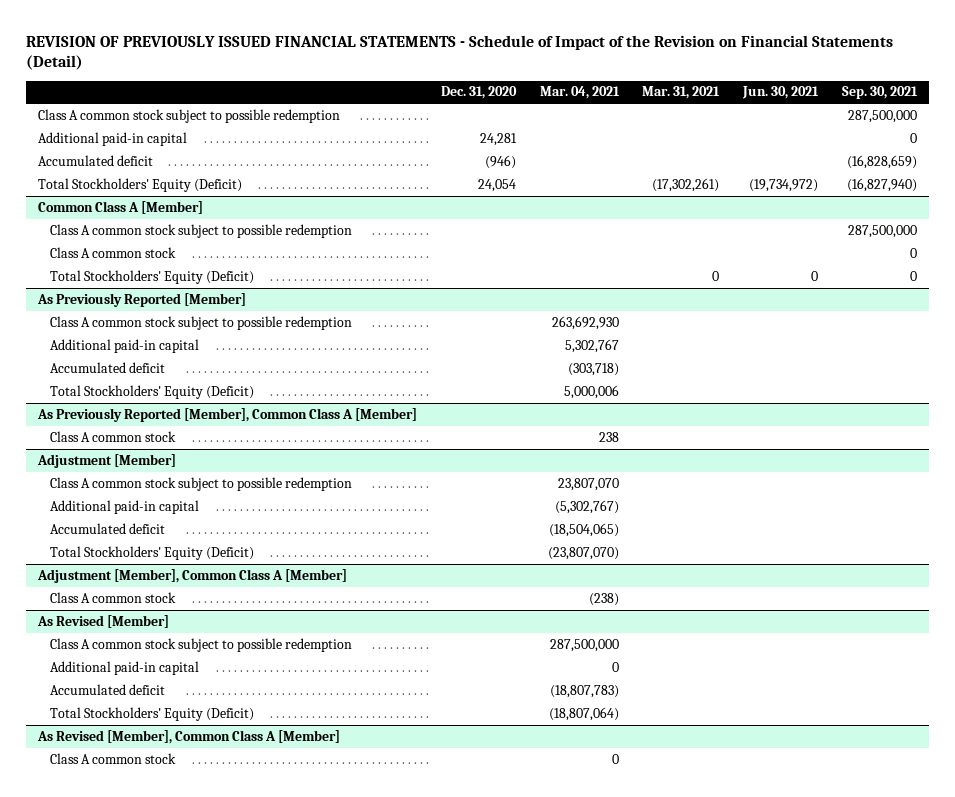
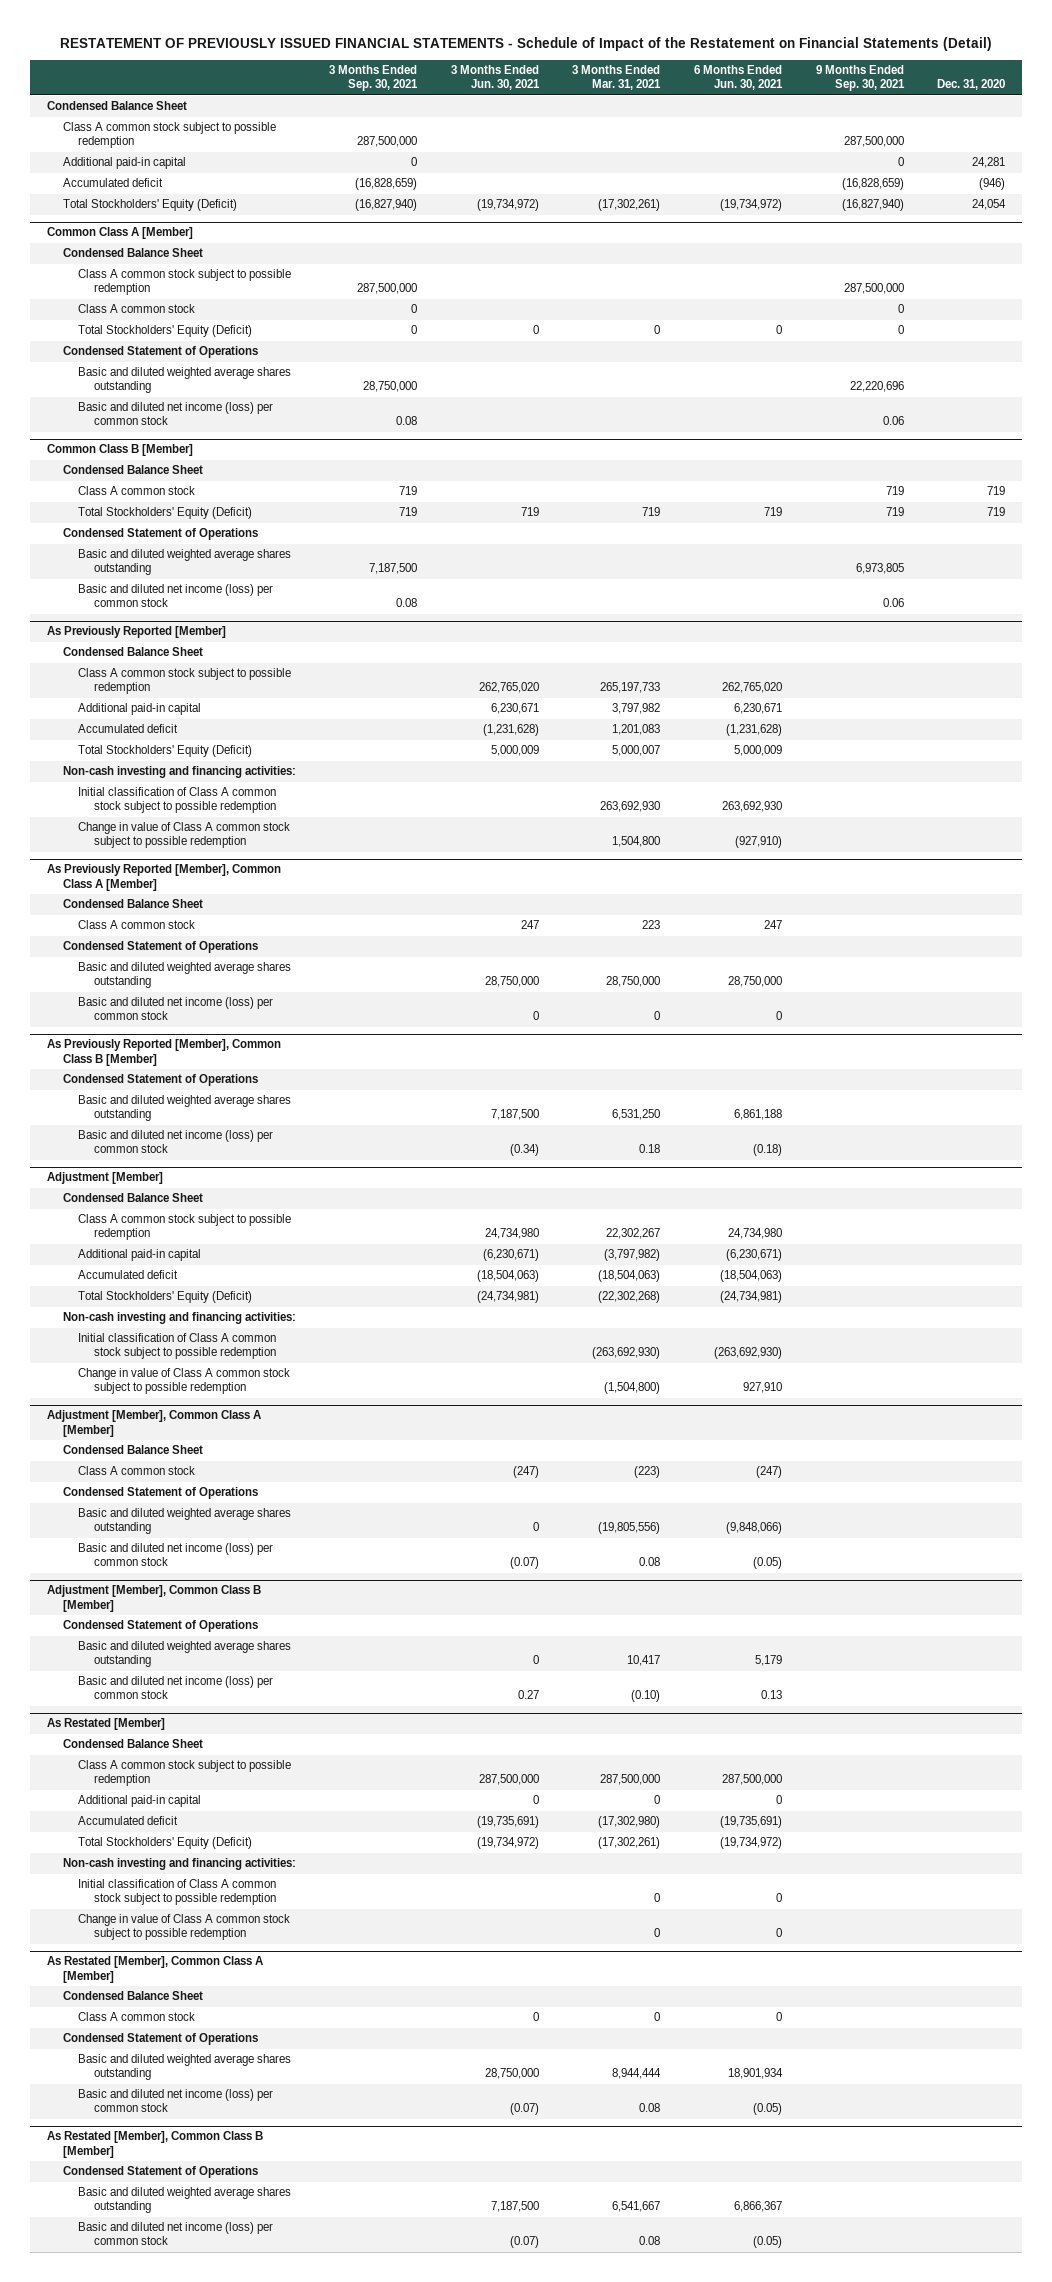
[26,34,894,71] REVISION OF PREVIOUSLY ISSUED FINANCIAL STATEMENTS - Schedule of Impact of the Revision on Financial Statements (Detail) -> [60,37,993,52] RESTATEMENT OF PREVIOUSLY ISSUED FINANCIAL STATEMENTS - Schedule of Impact of the Restatement on Financial Statements (Detail)
[539,86,620,100] Mar. 04, 2021 -> none
[642,86,721,100] Mar. 31, 2021 -> none
[742,86,820,100] Jun. 30, 2021 -> none
[841,86,918,100] Sep. 30, 2021 -> none
none -> [329,65,419,92] 3 Months Ended Sep. 30, 2021
none -> [450,65,540,91] 3 Months Ended Jun. 30, 2021
none -> [572,65,662,91] 3 Months Ended Mar. 31, 2021
none -> [694,65,784,91] 6 Months Ended Jun. 30, 2021
none -> [815,65,905,92] 9 Months Ended Sep. 30, 2021
none -> [46,101,187,111] Condensed Balance Sheet
none -> [62,248,203,258] Condensed Balance Sheet
none -> [62,346,258,359] Condensed Statement of Operations
none -> [78,367,292,394] Basic and diluted weighted average shares outstanding
none -> [78,402,274,426] Basic and diluted net income (loss) per common stock
none -> [46,444,193,457] Common Class B [Member]
none -> [62,465,203,475] Condensed Balance Sheet
none -> [78,486,196,496] Class A common stock
none -> [78,507,253,520] Total Stockholders' Equity (Deficit)
none -> [62,528,258,541] Condensed Statement of Operations
none -> [78,549,292,576] Basic and diluted weighted average shares outstanding
none -> [78,584,274,608] Basic and diluted net income (loss) per common stock
none -> [62,647,203,657] Condensed Balance Sheet
none -> [62,766,296,779] Non-cash investing and financing activities:
none -> [78,787,277,814] Initial classification of Class A common stock subject to possible redemption
none -> [78,822,291,849] Change in value of Class A common stock subject to possible redemption
none -> [62,899,203,909] Condensed Balance Sheet
none -> [62,941,258,954] Condensed Statement of Operations
none -> [78,962,292,989] Basic and diluted weighted average shares outstanding
none -> [78,997,274,1021] Basic and diluted net income (loss) per common stock
none -> [46,1039,281,1066] As Previously Reported [Member], Common Class B [Member]
none -> [62,1074,258,1087] Condensed Statement of Operations
none -> [78,1095,292,1122] Basic and diluted weighted average shares outstanding
none -> [78,1130,274,1154] Basic and diluted net income (loss) per common stock
none -> [62,1193,203,1203] Condensed Balance Sheet
none -> [62,1312,296,1325] Non-cash investing and financing activities:
none -> [78,1333,277,1360] Initial classification of Class A common stock subject to possible redemption
none -> [78,1368,291,1395] Change in value of Class A common stock subject to possible redemption
none -> [62,1445,203,1455] Condensed Balance Sheet
none -> [62,1487,258,1500] Condensed Statement of Operations
none -> [78,1508,292,1535] Basic and diluted weighted average shares outstanding
none -> [78,1543,274,1567] Basic and diluted net income (loss) per common stock
none -> [46,1585,261,1612] Adjustment [Member], Common Class B [Member]
none -> [62,1620,258,1633] Condensed Statement of Operations
none -> [78,1641,292,1668] Basic and diluted weighted average shares outstanding
none -> [78,1676,274,1700] Basic and diluted net income (loss) per common stock
[37,614,170,628] As Revised [Member] -> [46,1718,165,1731] As Restated [Member]
none -> [62,1739,203,1749] Condensed Balance Sheet
none -> [62,1858,296,1871] Non-cash investing and financing activities:
none -> [78,1879,277,1906] Initial classification of Class A common stock subject to possible redemption
none -> [78,1914,291,1941] Change in value of Class A common stock subject to possible redemption
[37,729,341,744] As Revised [Member], Common Class A [Member] -> [46,1956,263,1983] As Restated [Member], Common Class A [Member]
none -> [62,1991,203,2001] Condensed Balance Sheet
none -> [62,2033,258,2046] Condensed Statement of Operations
none -> [78,2054,292,2081] Basic and diluted weighted average shares outstanding
none -> [78,2089,274,2113] Basic and diluted net income (loss) per common stock
none -> [46,2131,263,2158] As Restated [Member], Common Class B [Member]
none -> [62,2166,258,2179] Condensed Statement of Operations
none -> [78,2187,292,2214] Basic and diluted weighted average shares outstanding
none -> [78,2222,274,2246] Basic and diluted net income (loss) per common stock

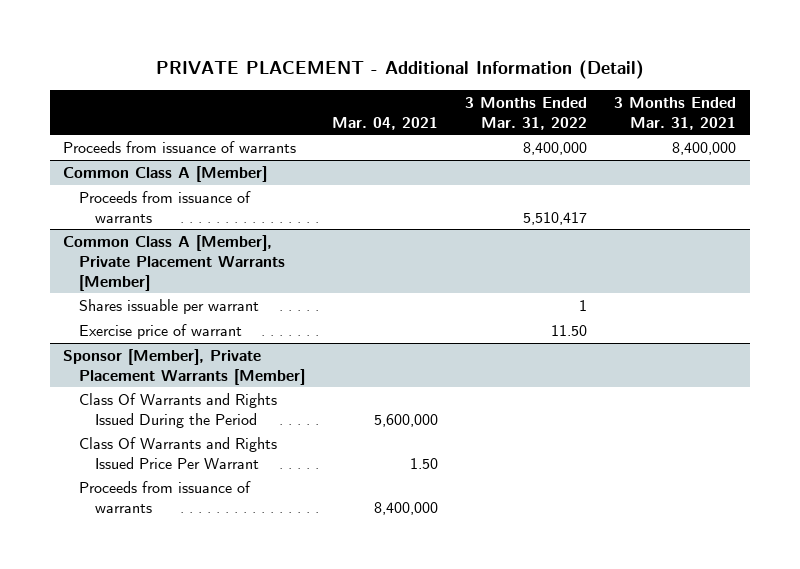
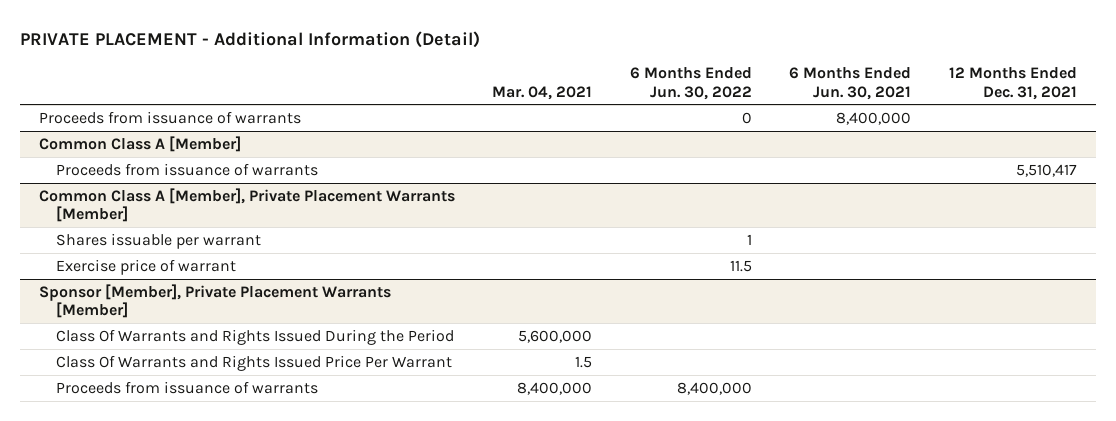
[465,96,588,130] 3 Months Ended Mar. 31, 2022 -> none
[614,96,737,130] 3 Months Ended Mar. 31, 2021 -> none
none -> [629,67,752,100] 6 Months Ended Jun. 30, 2022
none -> [789,67,912,100] 6 Months Ended Jun. 30, 2021
none -> [948,67,1077,100] 12 Months Ended Dec. 31, 2021
[410,457,439,469] 1.50 -> [575,355,593,368] 1.5

